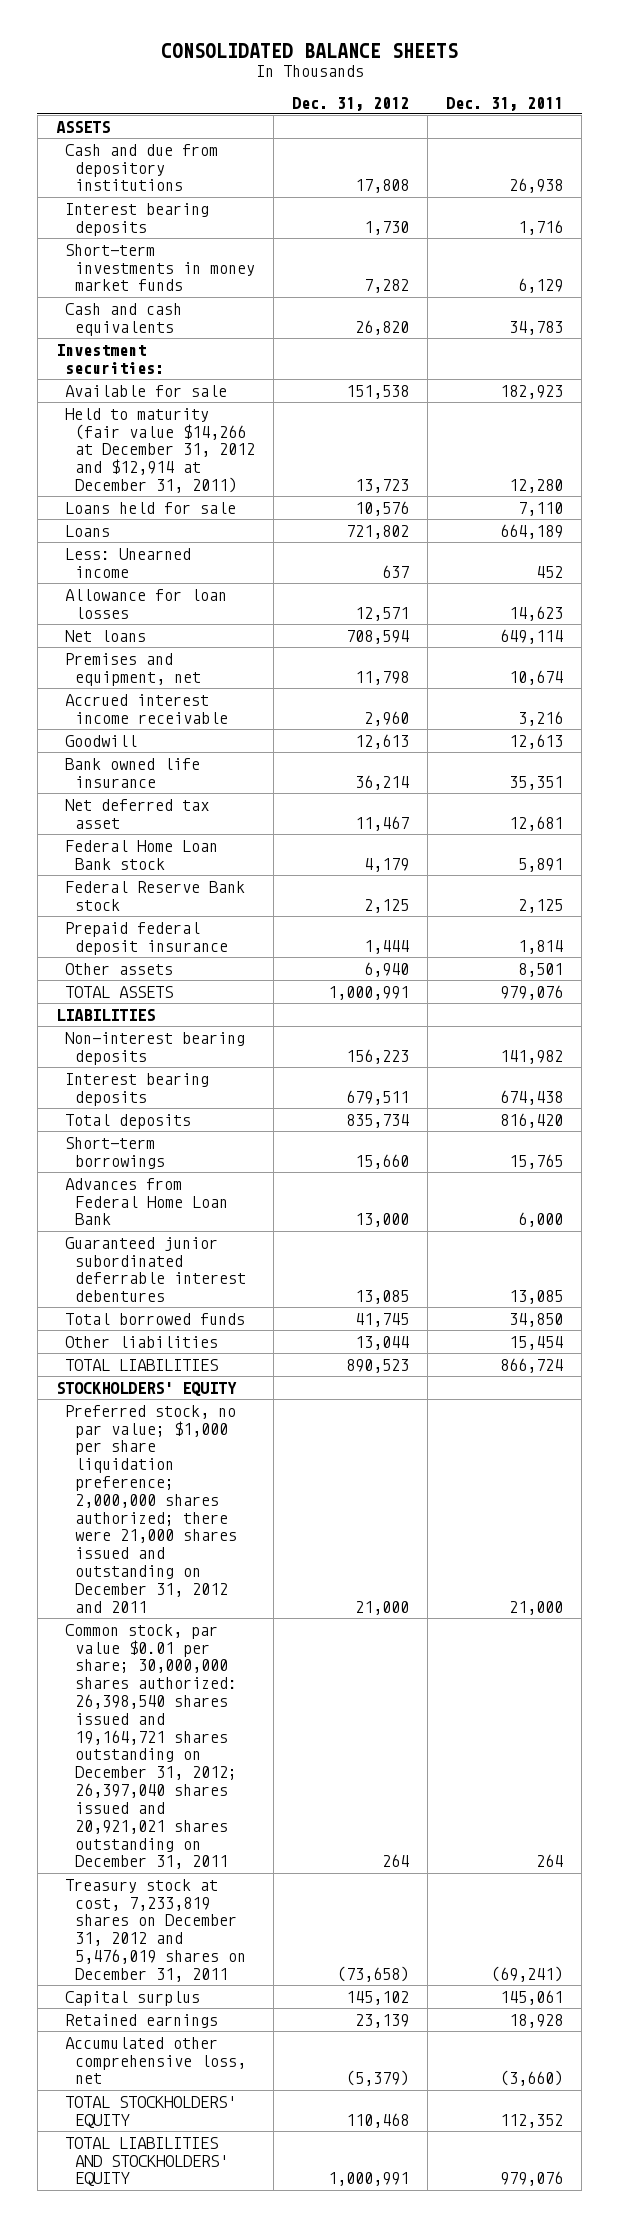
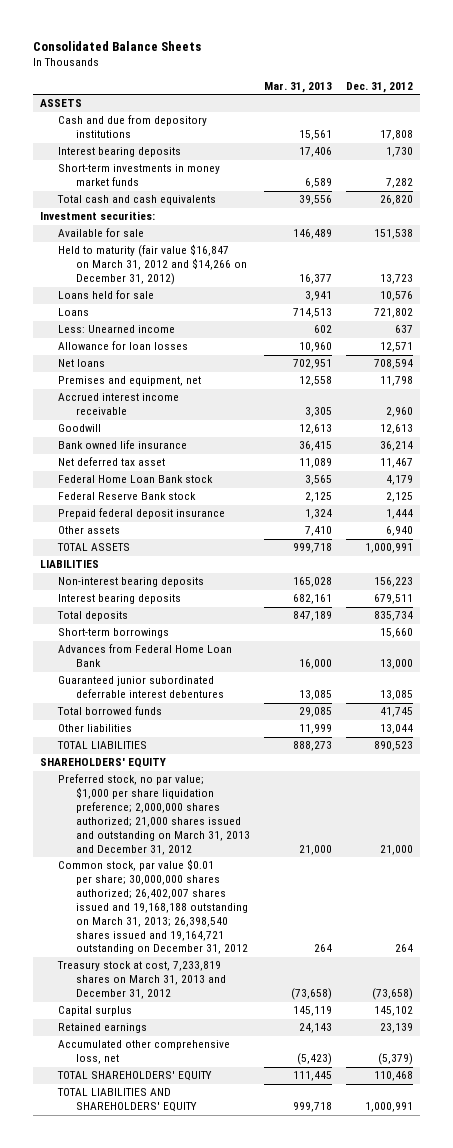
[160,43,458,59] CONSOLIDATED BALANCE SHEETS -> [32,40,201,51] Consolidated Balance Sheets
[446,96,564,111] Dec. 31, 2011 -> none
none -> [263,81,332,93] Mar. 31, 2013
[65,302,183,336] Cash and cash equivalents -> [56,195,216,206] Total cash and cash equivalents
[65,407,255,494] Held to maturity (fair value $14,266 at December 31, 2012 and $12,914 at December 31, 2011) -> [57,244,247,286] Held to maturity (fair value $16,847 on March 31, 2012 and $14,266 on December 31, 2012)
[55,1381,237,1396] STOCKHOLDERS' EQUITY -> [40,758,167,769] SHAREHOLDERS' EQUITY
[65,1404,237,1613] Preferred stock, no par value; $1,000 per share liquidation preference; 2,000,000 shares authorized; there were 21,000 shares issued and outstanding on December 31, 2012 and 2011 -> [57,774,250,855] Preferred stock, no par value; $1,000 per share liquidation preference; 2,000,000 shares authorized; 21,000 shares issued and outstanding on March 31, 2013 and December 31, 2012
[65,1623,237,1870] Common stock, par value $0.01 per share; 30,000,000 shares authorized: 26,398,540 shares issued and 19,164,721 shares outstanding on December 31, 2012; 26,397,040 shares issued and 20,921,021 shares outstanding on December 31, 2011 -> [57,859,248,955] Common stock, par value $0.01 per share; 30,000,000 shares authorized; 26,402,007 shares issued and 19,168,188 outstanding on March 31, 2013; 26,398,540 shares issued and 19,164,721 outstanding on December 31, 2012
[65,1878,246,1982] Treasury stock at cost, 7,233,819 shares on December 31, 2012 and 5,476,019 shares on December 31, 2011 -> [56,961,226,1000] Treasury stock at cost, 7,233,819 shares on March 31, 2013 and December 31, 2012
[65,2095,237,2128] TOTAL STOCKHOLDERS' EQUITY -> [56,1071,212,1082] TOTAL SHAREHOLDERS' EQUITY
[65,2136,228,2187] TOTAL LIABILITIES AND STOCKHOLDERS' EQUITY -> [56,1088,197,1113] TOTAL LIABILITIES AND SHAREHOLDERS' EQUITY

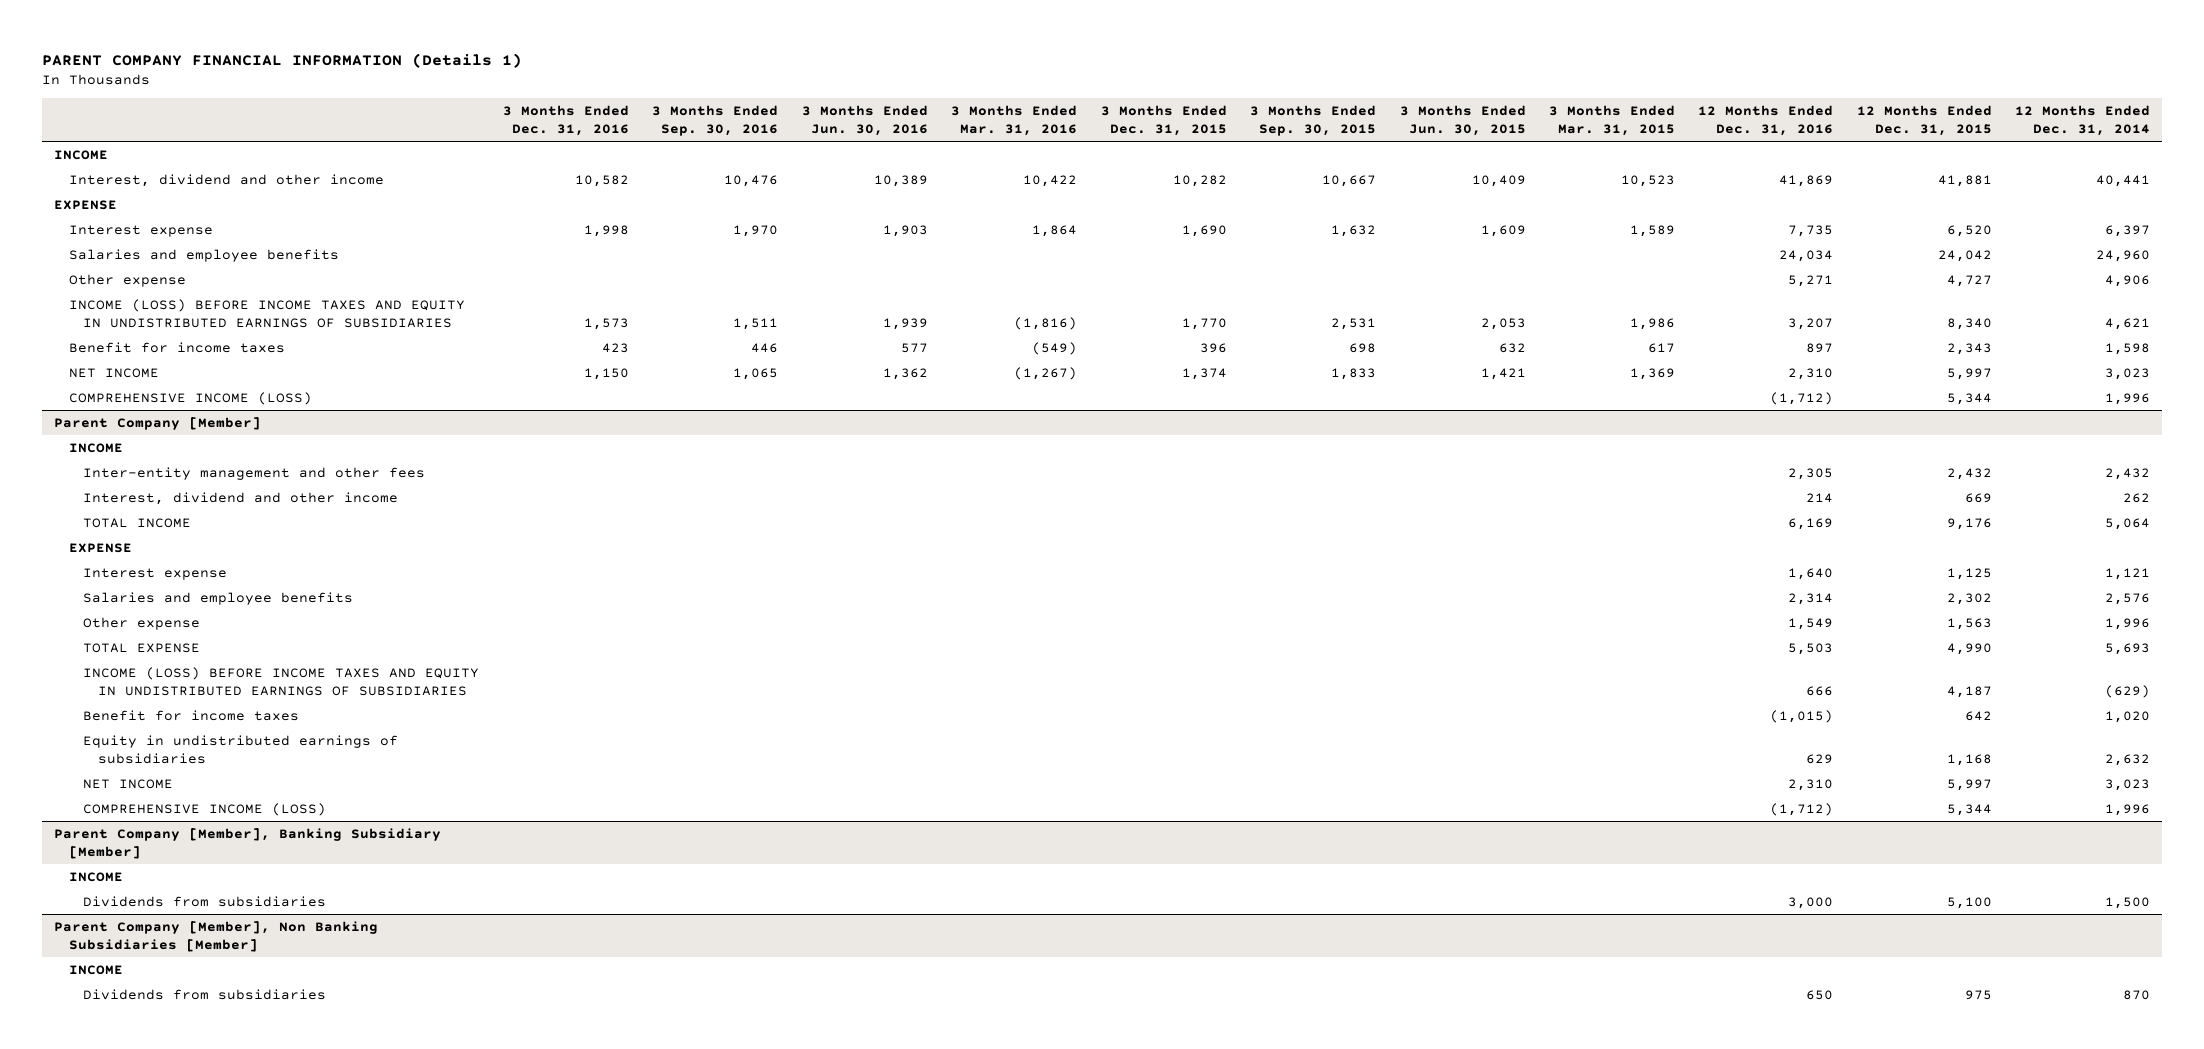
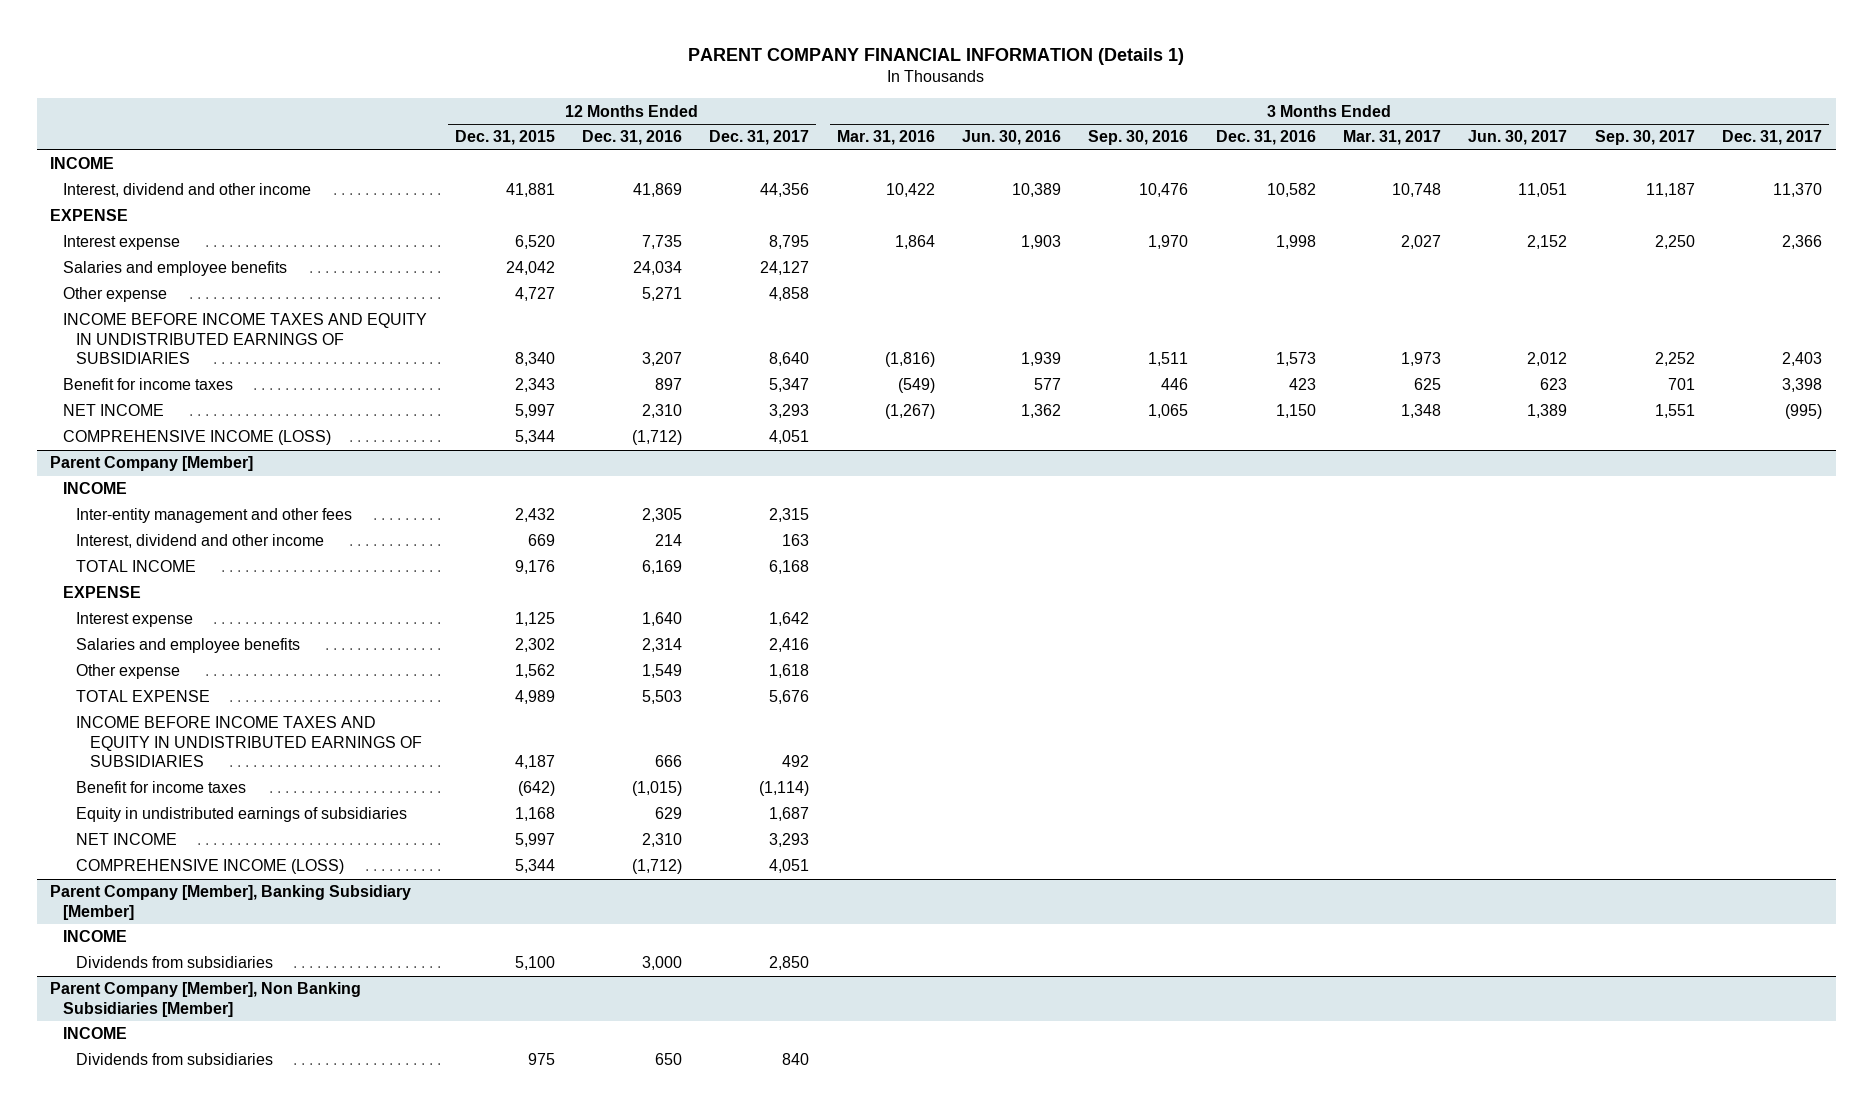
[1100,104,1227,136] 3 Months Ended Dec. 31, 2015 -> none
[1250,104,1377,136] 3 Months Ended Sep. 30, 2015 -> none
[1399,104,1526,136] 3 Months Ended Jun. 30, 2015 -> none
[1548,104,1675,136] 3 Months Ended Mar. 31, 2015 -> none
[2015,104,2151,136] 12 Months Ended Dec. 31, 2014 -> none
none -> [709,130,810,146] Dec. 31, 2017
none -> [1342,130,1441,146] Mar. 31, 2017
none -> [1468,130,1568,146] Jun. 30, 2017
none -> [1594,130,1695,146] Sep. 30, 2017
none -> [1721,130,1822,146] Dec. 31, 2017
[68,298,465,328] INCOME (LOSS) BEFORE INCOME TAXES AND EQUITY IN UNDISTRIBUTED EARNINGS OF SUBSIDIARIES -> [63,313,428,365] INCOME BEFORE INCOME TAXES AND EQUITY IN UNDISTRIBUTED EARNINGS OF SUBSIDIARIES
[1946,617,1992,630] 1,563 -> [514,664,555,679] 1,562
[1946,642,1992,655] 4,990 -> [514,690,555,705] 4,989
[83,666,480,696] INCOME (LOSS) BEFORE INCOME TAXES AND EQUITY IN UNDISTRIBUTED EARNINGS OF SUBSIDIARIES -> [76,716,422,768] INCOME BEFORE INCOME TAXES AND EQUITY IN UNDISTRIBUTED EARNINGS OF SUBSIDIARIES
[1964,710,1992,721] 642 -> [517,781,555,797] (642)

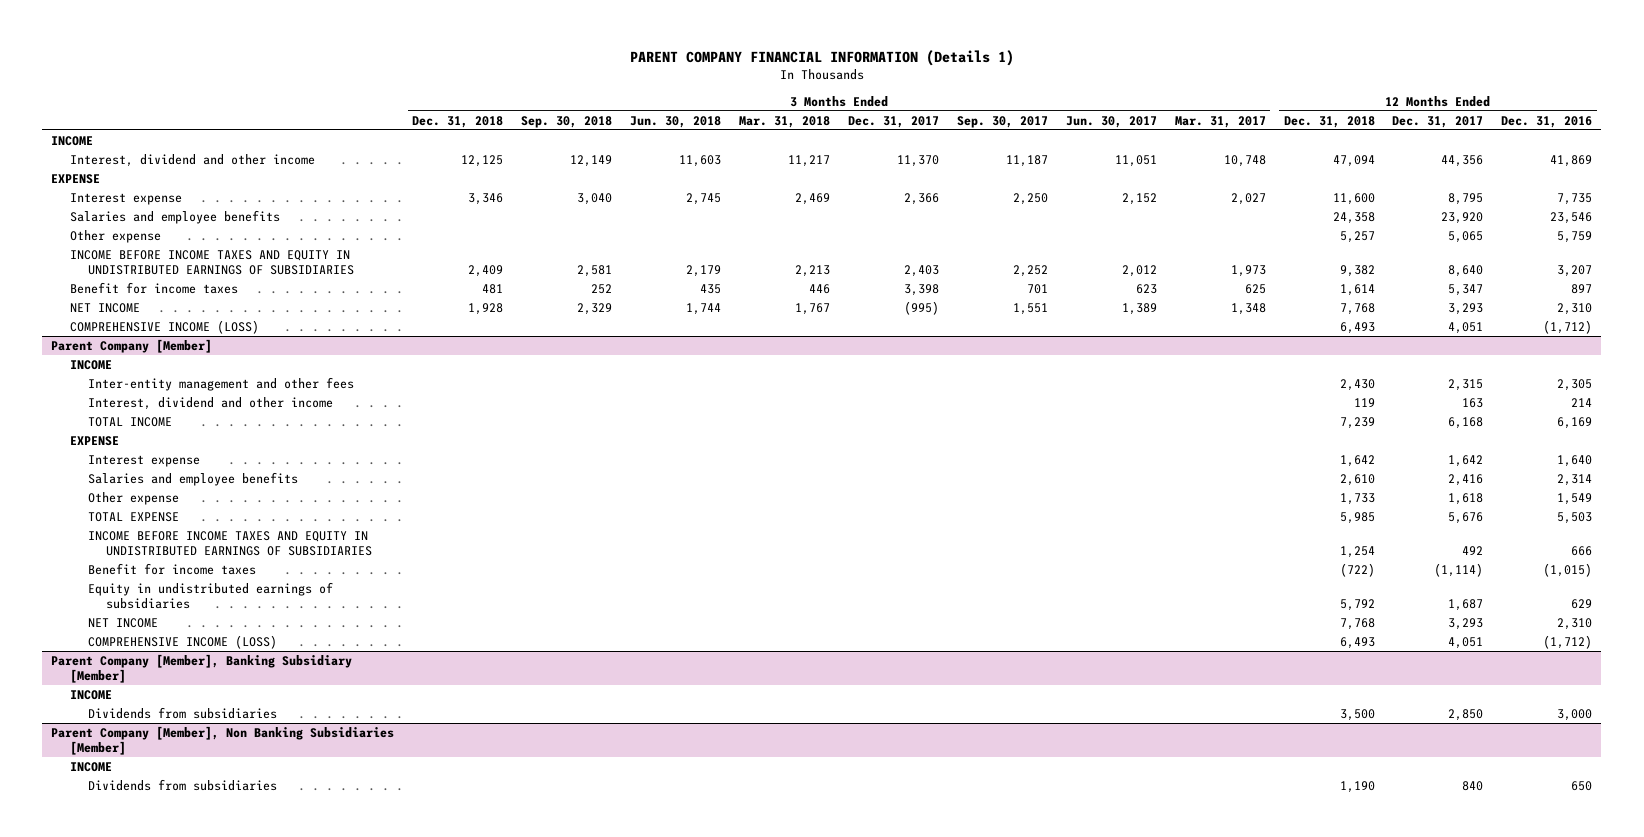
[454,130,555,146] Dec. 31, 2015 -> none
[836,130,935,146] Mar. 31, 2016 -> none
[961,130,1061,146] Jun. 30, 2016 -> none
[1088,130,1189,146] Sep. 30, 2016 -> none
[1215,130,1316,146] Dec. 31, 2016 -> none
none -> [412,115,504,128] Dec. 31, 2018
none -> [521,115,613,128] Sep. 30, 2018
none -> [630,115,722,128] Jun. 30, 2018
none -> [739,115,831,128] Mar. 31, 2018
none -> [1283,115,1375,128] Dec. 31, 2018
[632,261,682,276] 24,034 -> [1550,211,1593,224] 23,546
[760,261,810,276] 24,127 -> [1441,211,1484,224] 23,920
[641,287,682,302] 5,271 -> [1557,230,1593,243] 5,759
[769,287,810,302] 4,858 -> [1448,230,1484,243] 5,065

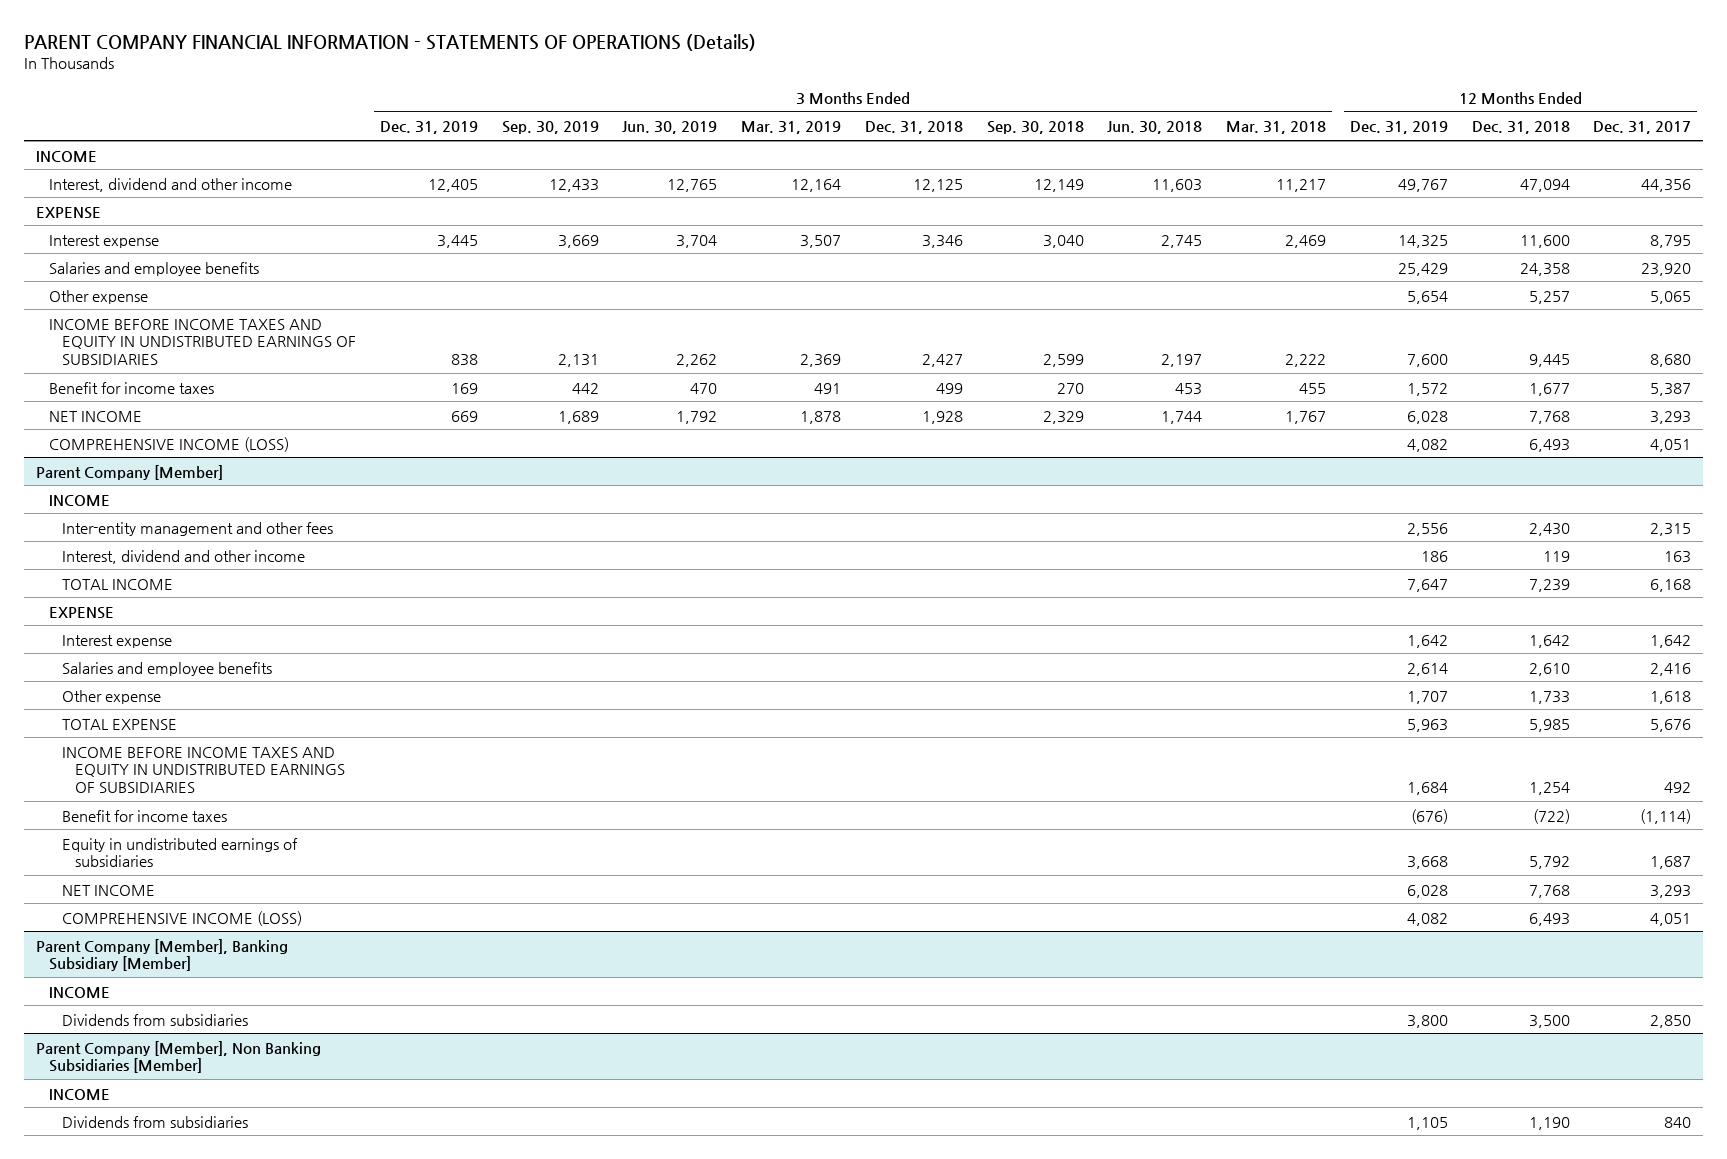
[629,50,1014,67] PARENT COMPANY FINANCIAL INFORMATION (Details 1) -> [23,33,756,51] PARENT COMPANY FINANCIAL INFORMATION - STATEMENTS OF OPERATIONS (Details)
[847,115,939,128] Dec. 31, 2017 -> none
[956,115,1048,128] Sep. 30, 2017 -> none
[1065,115,1157,128] Jun. 30, 2017 -> none
[1174,115,1266,128] Mar. 31, 2017 -> none
[1501,115,1593,128] Dec. 31, 2016 -> none
none -> [379,121,478,135] Dec. 31, 2019
none -> [501,121,599,135] Sep. 30, 2019
none -> [622,121,718,135] Jun. 30, 2019
none -> [741,121,842,135] Mar. 31, 2019
none -> [1349,121,1448,135] Dec. 31, 2019
[468,264,504,277] 2,409 -> [921,354,963,368] 2,427
[577,264,613,277] 2,581 -> [1042,354,1084,368] 2,599
[686,264,722,277] 2,179 -> [1161,354,1203,368] 2,197
[795,264,831,277] 2,213 -> [1285,354,1327,368] 2,222
[1339,264,1375,277] 9,382 -> [1528,354,1570,368] 9,445
[1448,264,1484,277] 8,640 -> [1650,354,1692,368] 8,680
[482,283,504,294] 481 -> [935,382,963,394] 499
[591,283,613,294] 252 -> [1056,382,1084,394] 270
[700,283,722,294] 435 -> [1175,382,1203,395] 453
[809,283,831,294] 446 -> [1299,382,1327,394] 455
[1339,283,1375,296] 1,614 -> [1528,382,1570,396] 1,677
[1448,283,1484,296] 5,347 -> [1650,382,1692,396] 5,387

